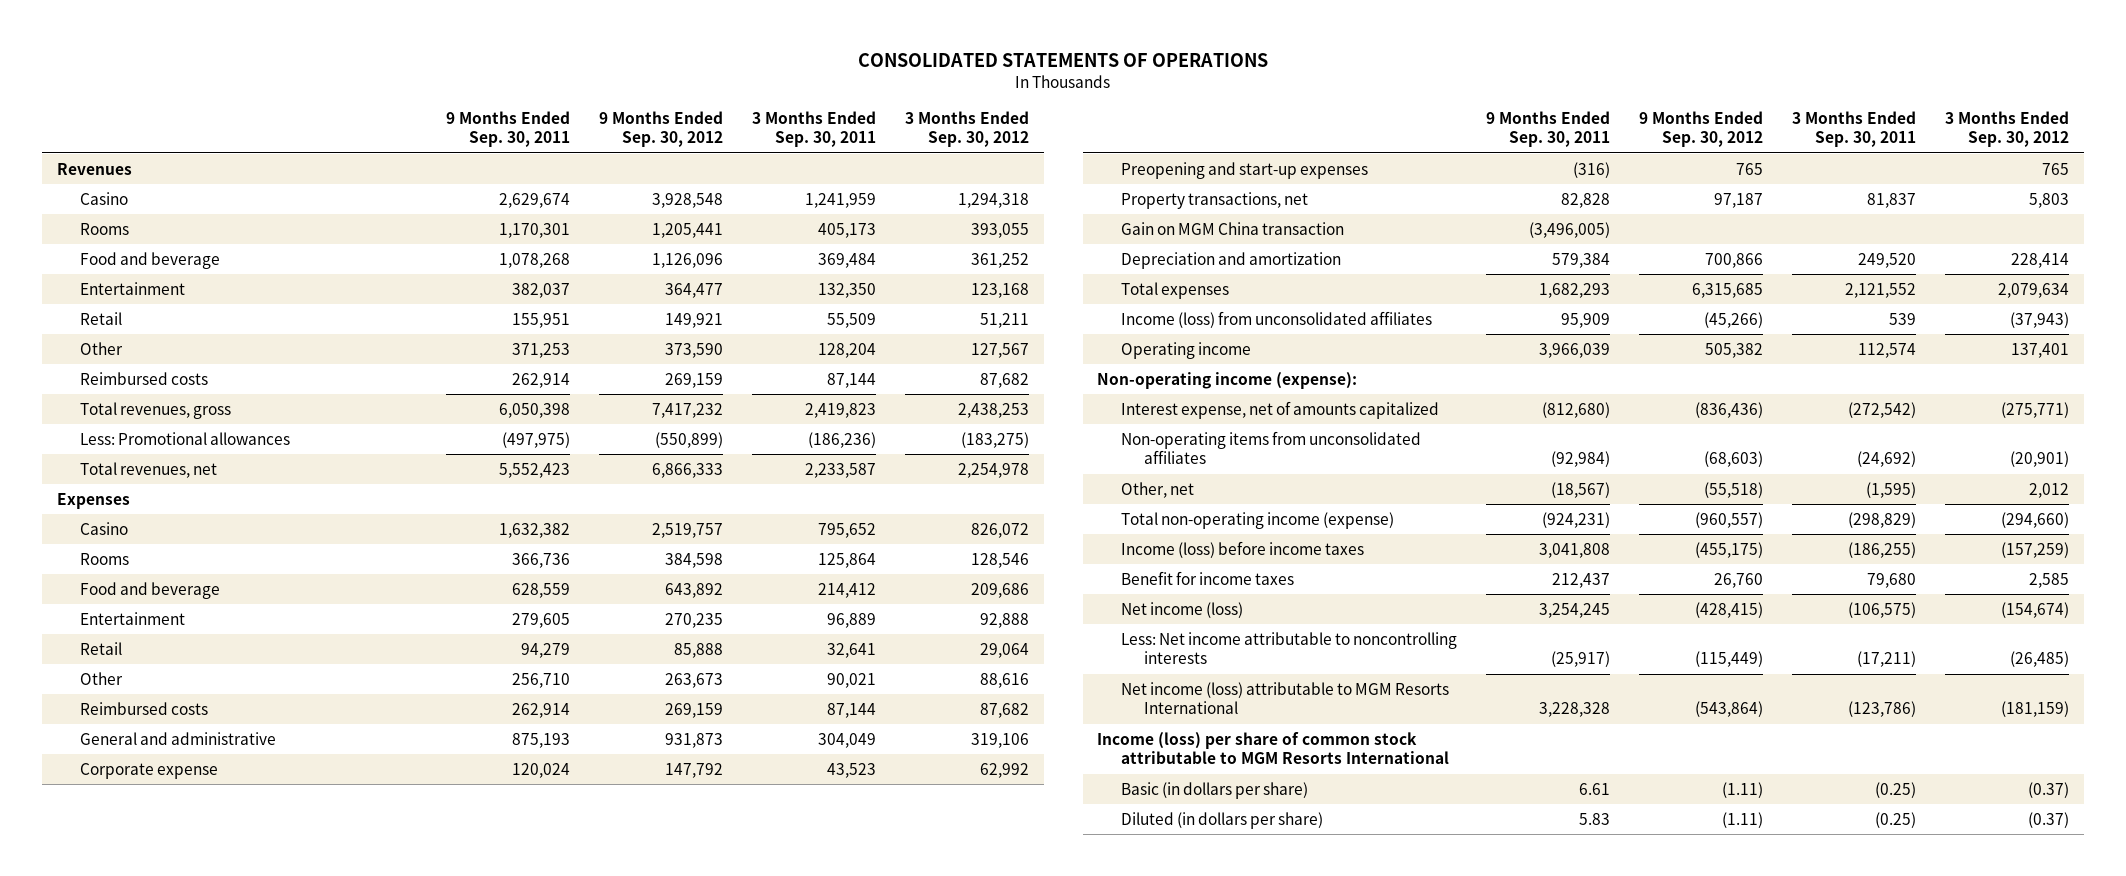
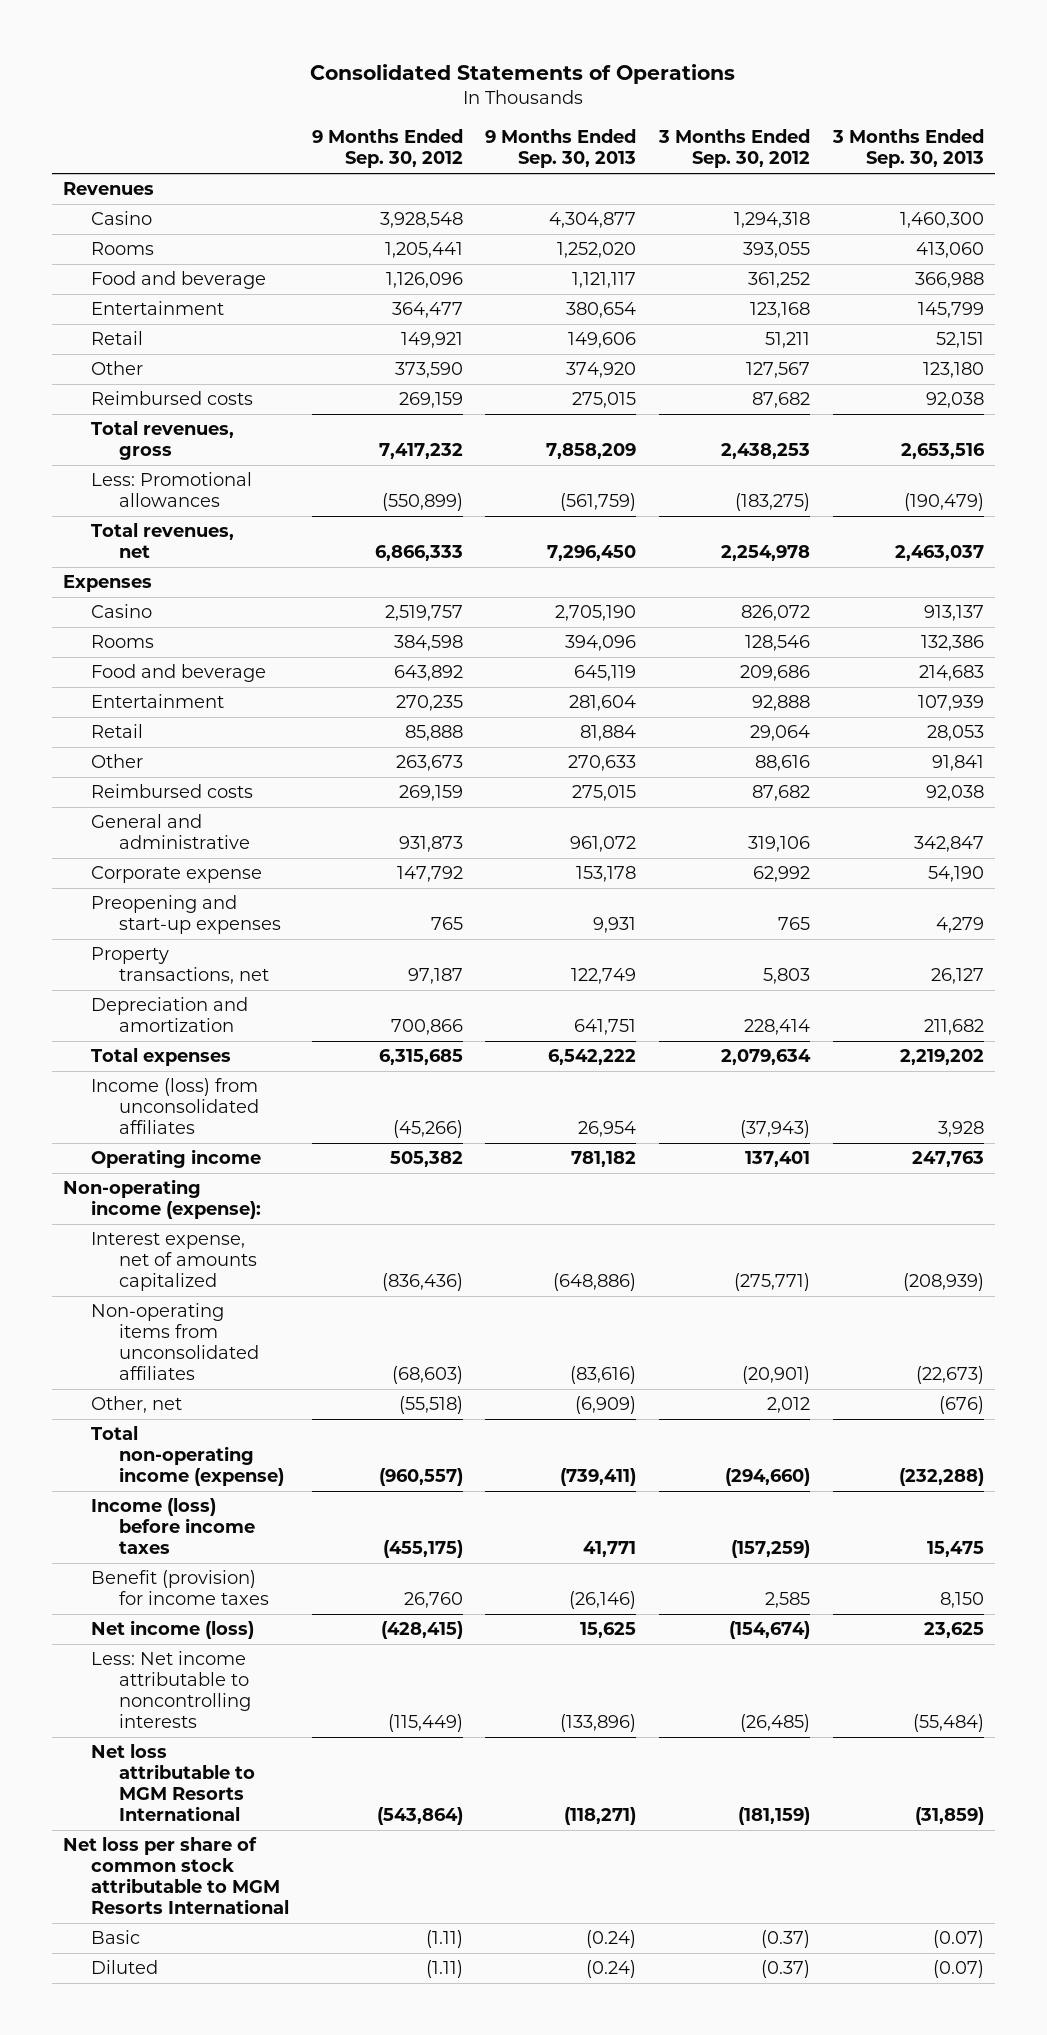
[858,52,1269,67] CONSOLIDATED STATEMENTS OF OPERATIONS -> [310,63,736,84] Consolidated Statements of Operations
[445,110,570,148] 9 Months Ended Sep. 30, 2011 -> none
[752,110,877,148] 3 Months Ended Sep. 30, 2011 -> none
none -> [485,129,637,169] 9 Months Ended Sep. 30, 2013
none -> [831,129,984,169] 3 Months Ended Sep. 30, 2013
[1120,221,1344,235] Gain on MGM China transaction -> none
[1120,570,1294,585] Benefit for income taxes -> [91,1570,270,1606] Benefit (provision) for income taxes
[1120,681,1449,715] Net income (loss) attributable to MGM Resorts International -> [91,1744,256,1822] Net loss attributable to MGM Resorts International
[1097,731,1449,765] Income (loss) per share of common stock attributable to MGM Resorts International -> [63,1837,290,1915] Net loss per share of common stock attributable to MGM Resorts International
[1120,781,1308,799] Basic (in dollars per share) -> [91,1930,141,1945] Basic
[1120,811,1323,829] Diluted (in dollars per share) -> [91,1960,159,1975] Diluted

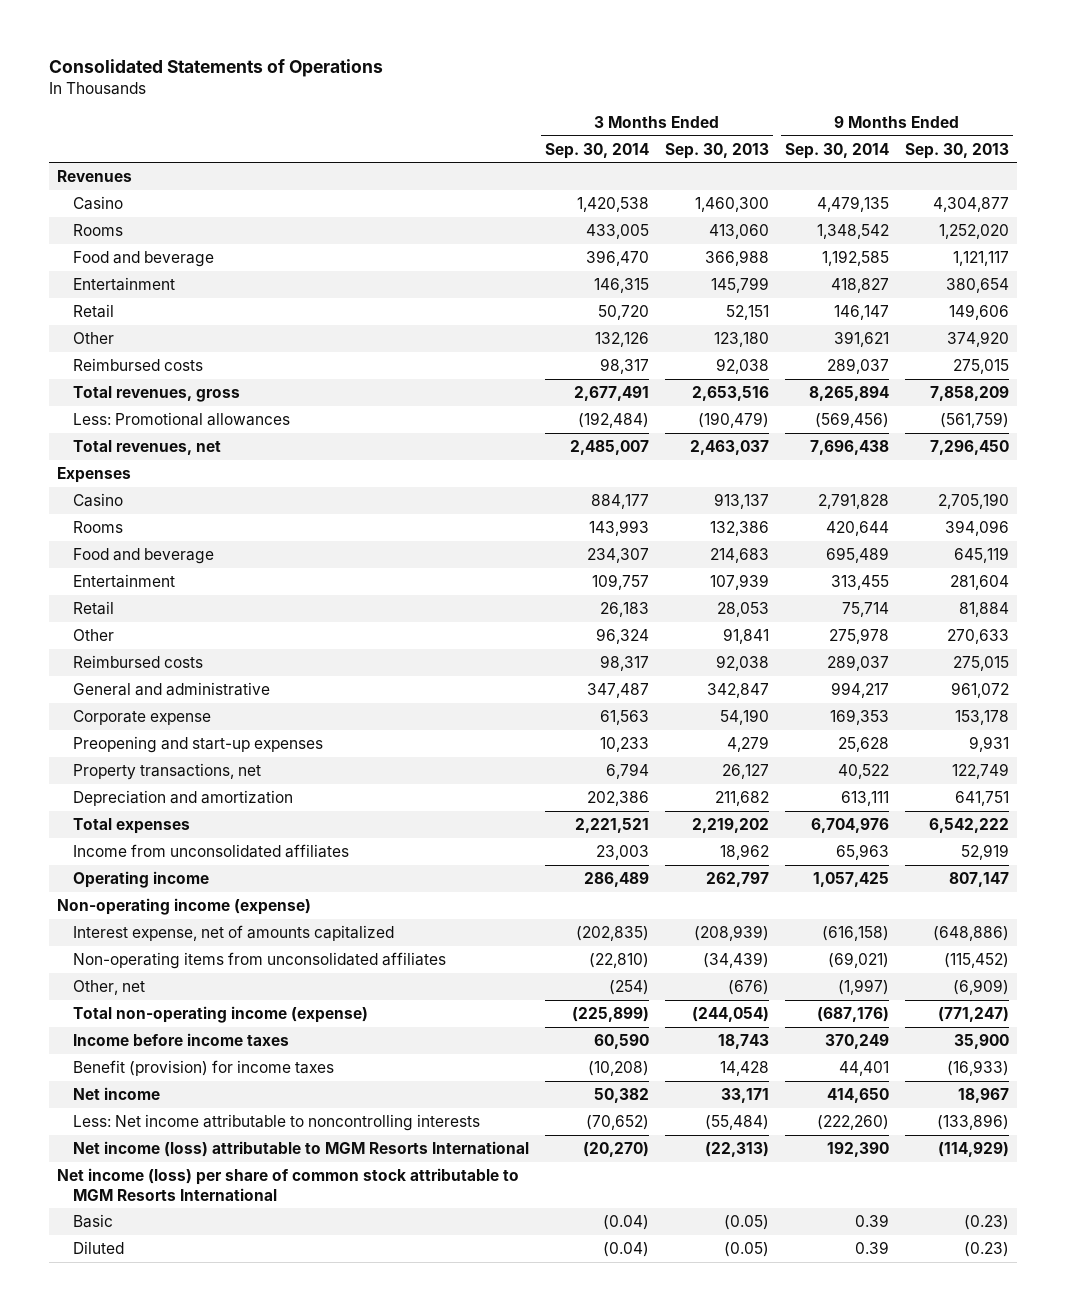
[311,129,463,169] 9 Months Ended Sep. 30, 2012 -> none
[658,129,811,169] 3 Months Ended Sep. 30, 2012 -> none
none -> [545,142,650,159] Sep. 30, 2014
none -> [785,142,890,159] Sep. 30, 2014
[91,1078,260,1135] Income (loss) from unconsolidated affiliates -> [73,843,350,858] Income from unconsolidated affiliates
[578,1121,637,1138] 26,954 -> [960,843,1009,860] 52,919
[937,1121,984,1138] 3,928 -> [720,843,770,860] 18,962
[571,1151,637,1168] 781,182 -> [948,871,1009,887] 807,147
[911,1151,984,1168] 247,763 -> [706,871,770,887] 262,797
[63,1179,262,1220] Non-operating income (expense): -> [57,897,312,915] Non-operating income (expense)
[570,1366,637,1385] (83,616) -> [943,952,1009,968] (115,452)
[915,1366,984,1385] (22,673) -> [703,951,770,968] (34,439)
[560,1468,637,1487] (739,411) -> [937,1006,1009,1022] (771,247)
[898,1468,984,1487] (232,288) -> [692,1006,770,1022] (244,054)
[91,1498,256,1555] Income (loss) before income taxes -> [73,1032,290,1046] Income before income taxes
[583,1541,637,1558] 41,771 -> [953,1033,1009,1049] 35,900
[926,1541,984,1558] 15,475 -> [718,1033,770,1049] 18,743
[569,1591,637,1610] (26,146) -> [946,1059,1009,1076] (16,933)
[939,1592,984,1609] 8,150 -> [720,1060,770,1076] 14,428
[91,1620,255,1640] Net income (loss) -> [73,1086,161,1100] Net income
[580,1622,637,1639] 15,625 -> [957,1087,1009,1103] 18,967
[923,1622,984,1639] 23,625 -> [721,1087,770,1103] 33,171
[91,1744,256,1822] Net loss attributable to MGM Resorts International -> [73,1140,530,1157] Net income (loss) attributable to MGM Resorts International
[564,1807,637,1826] (118,271) -> [937,1141,1009,1157] (114,929)
[914,1807,984,1826] (31,859) -> [705,1141,770,1157] (22,313)
[63,1837,290,1915] Net loss per share of common stock attributable to MGM Resorts International -> [57,1167,520,1201] Net income (loss) per share of common stock attributable to MGM Resorts International
[586,1930,637,1949] (0.24) -> [963,1214,1009,1230] (0.23)
[932,1930,984,1949] (0.07) -> [724,1214,770,1230] (0.05)
[586,1960,637,1979] (0.24) -> [963,1241,1009,1257] (0.23)
[932,1960,984,1979] (0.07) -> [724,1241,770,1257] (0.05)

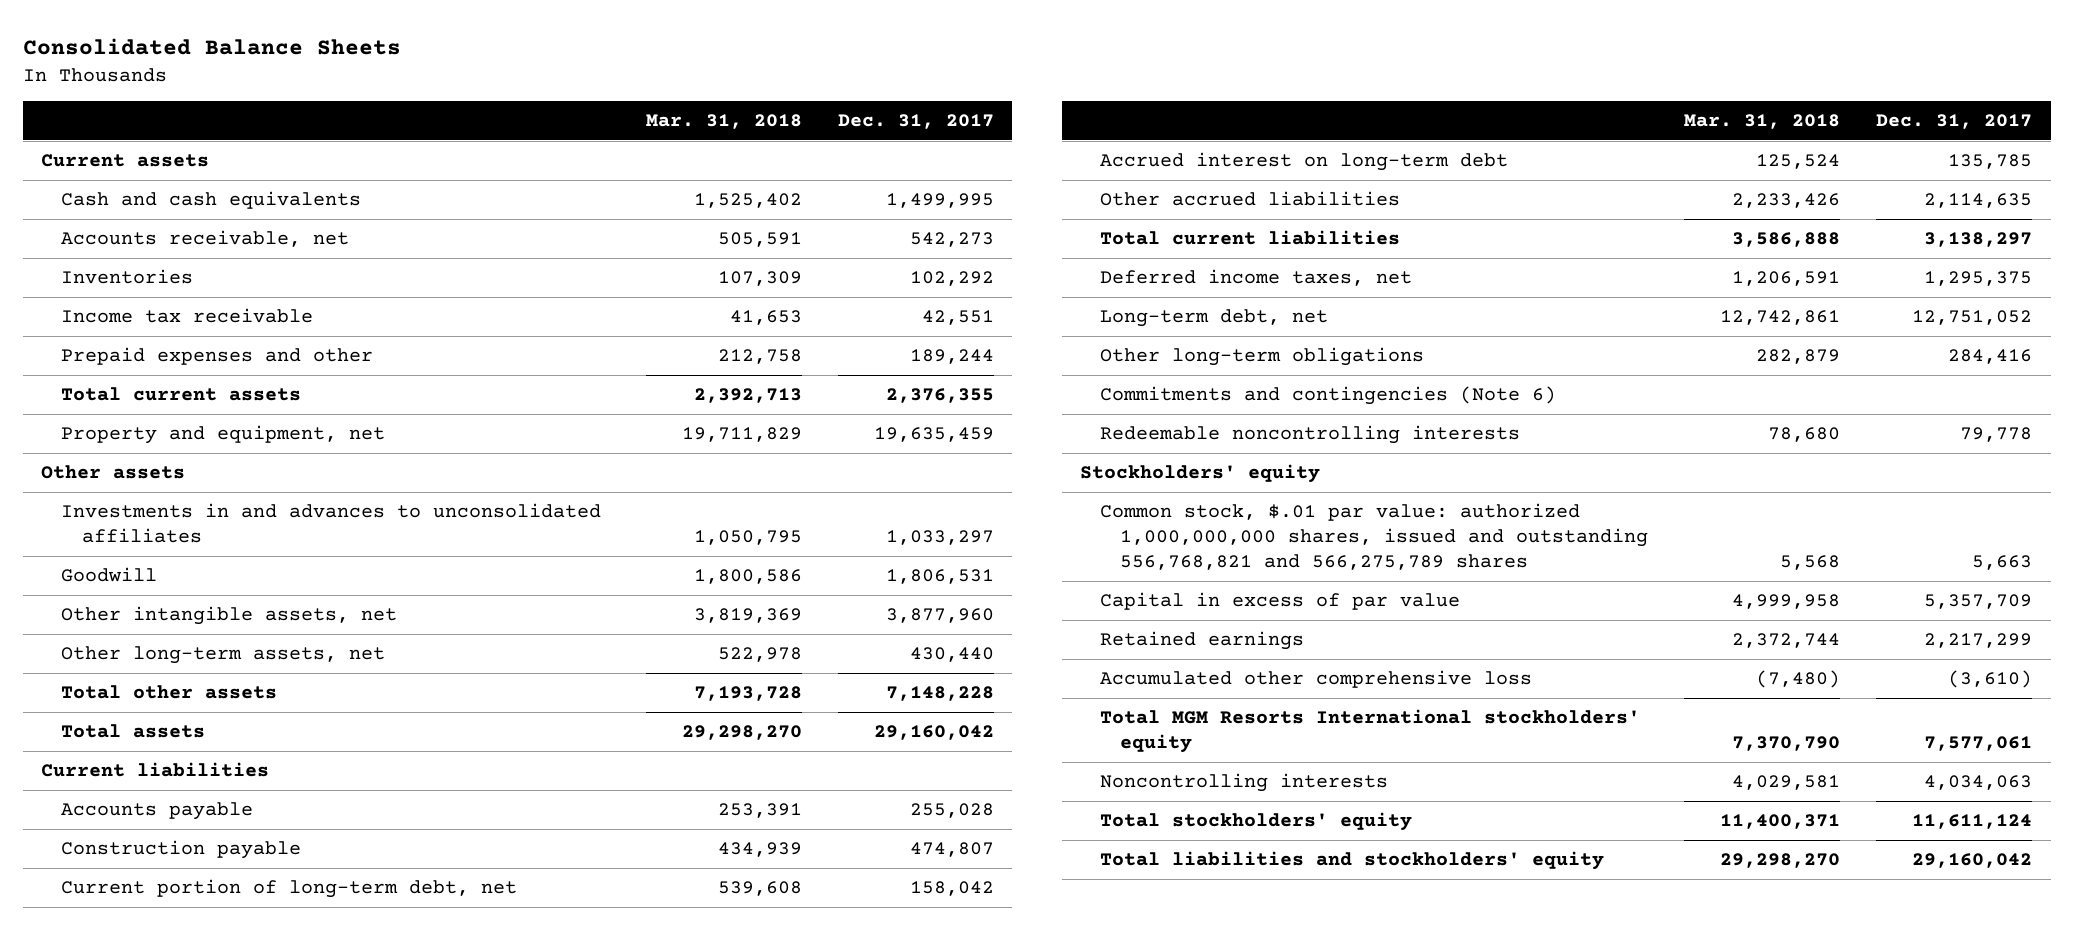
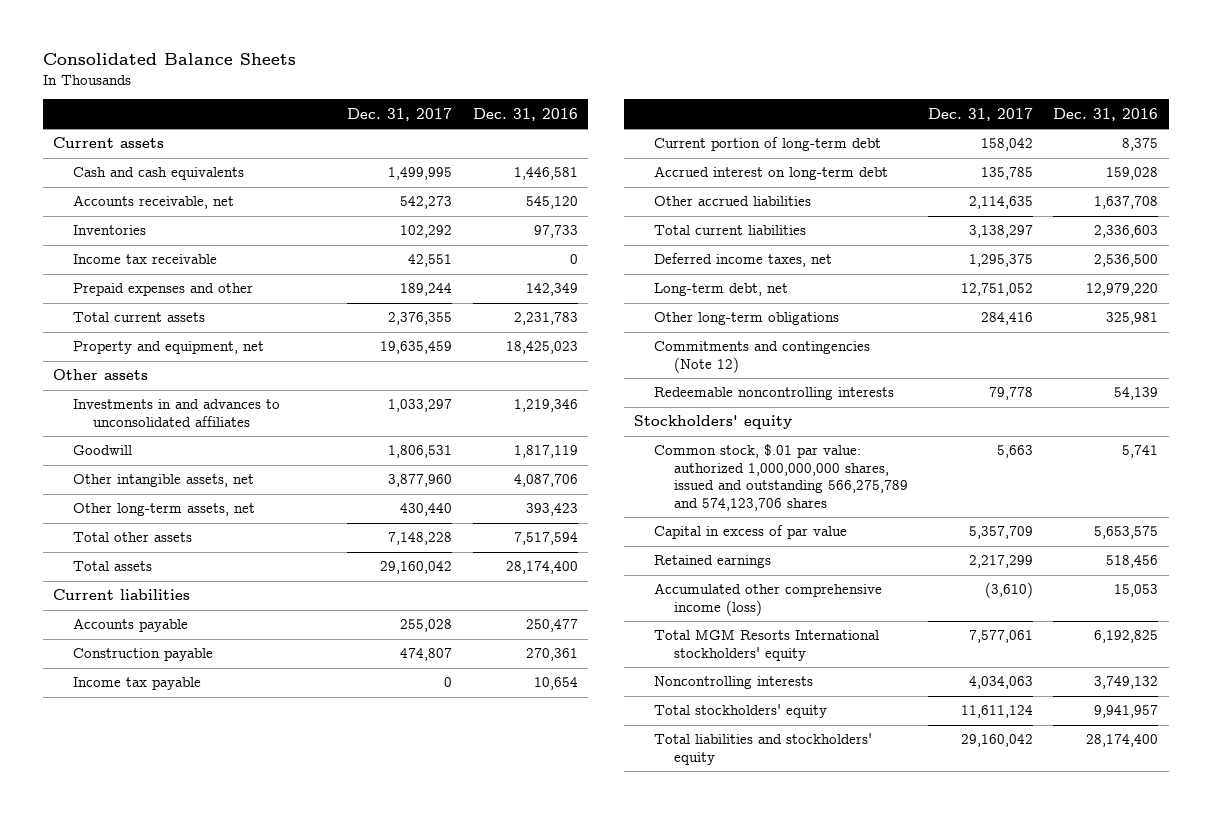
[645,113,802,129] Mar. 31, 2018 -> none
none -> [472,107,578,121] Dec. 31, 2016
none -> [73,677,202,691] Income tax payable
[61,879,518,899] Current portion of long-term debt, net -> [653,137,881,152] Current portion of long-term debt
[1099,386,1556,406] Commitments and contingencies (Note 6) -> [653,341,870,373] Commitments and contingencies (Note 12)
[1099,503,1649,571] Common stock, $.01 par value: authorized 1,000,000,000 shares, issued and outstanding 556,768,821 and 566,275,789 shares -> [653,444,908,511] Common stock, $.01 par value: authorized 1,000,000,000 shares, issued and outstanding 566,275,789 and 574,123,706 shares
[1099,670,1532,689] Accumulated other comprehensive loss -> [653,583,882,616] Accumulated other comprehensive income (loss)

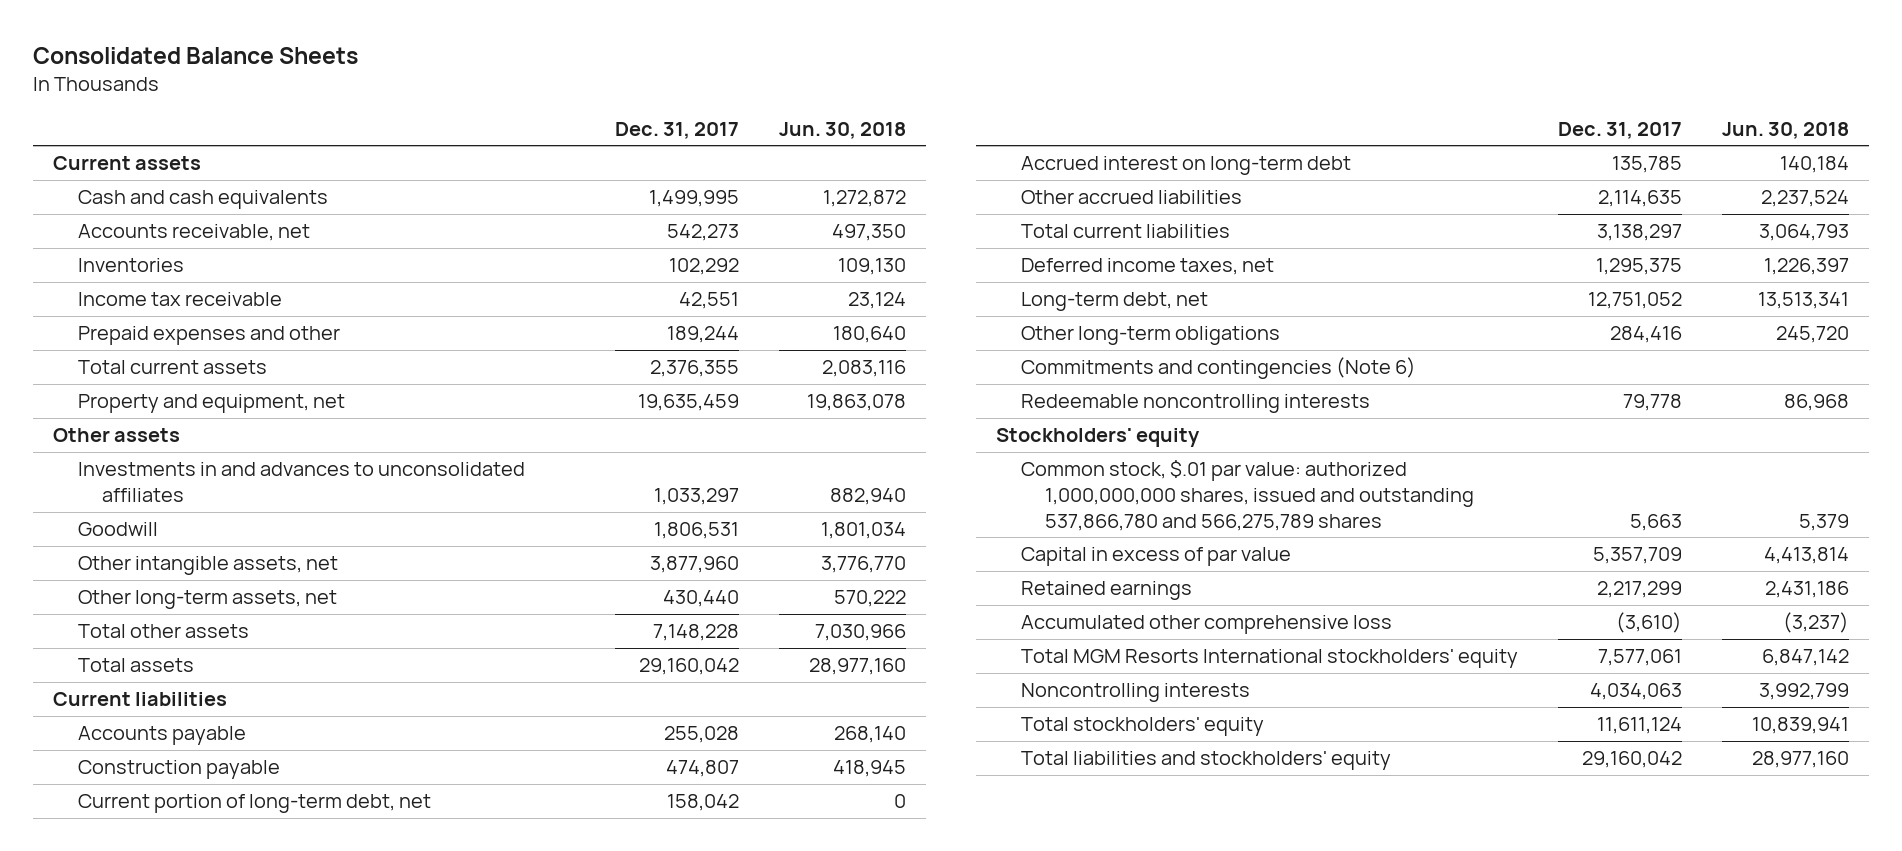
[472,107,578,121] Dec. 31, 2016 -> none
none -> [779,121,907,139] Jun. 30, 2018
[73,677,202,691] Income tax payable -> none
[653,137,881,152] Current portion of long-term debt -> [77,794,431,814] Current portion of long-term debt, net
[653,341,870,373] Commitments and contingencies (Note 12) -> [1020,357,1416,380] Commitments and contingencies (Note 6)
[653,444,908,511] Common stock, $.01 par value: authorized 1,000,000,000 shares, issued and outstanding 566,275,789 and 574,123,706 shares -> [1020,460,1474,531] Common stock, $.01 par value: authorized 1,000,000,000 shares, issued and outstanding 537,866,780 and 566,275,789 shares
[653,583,882,616] Accumulated other comprehensive income (loss) -> [1020,615,1392,635] Accumulated other comprehensive loss

